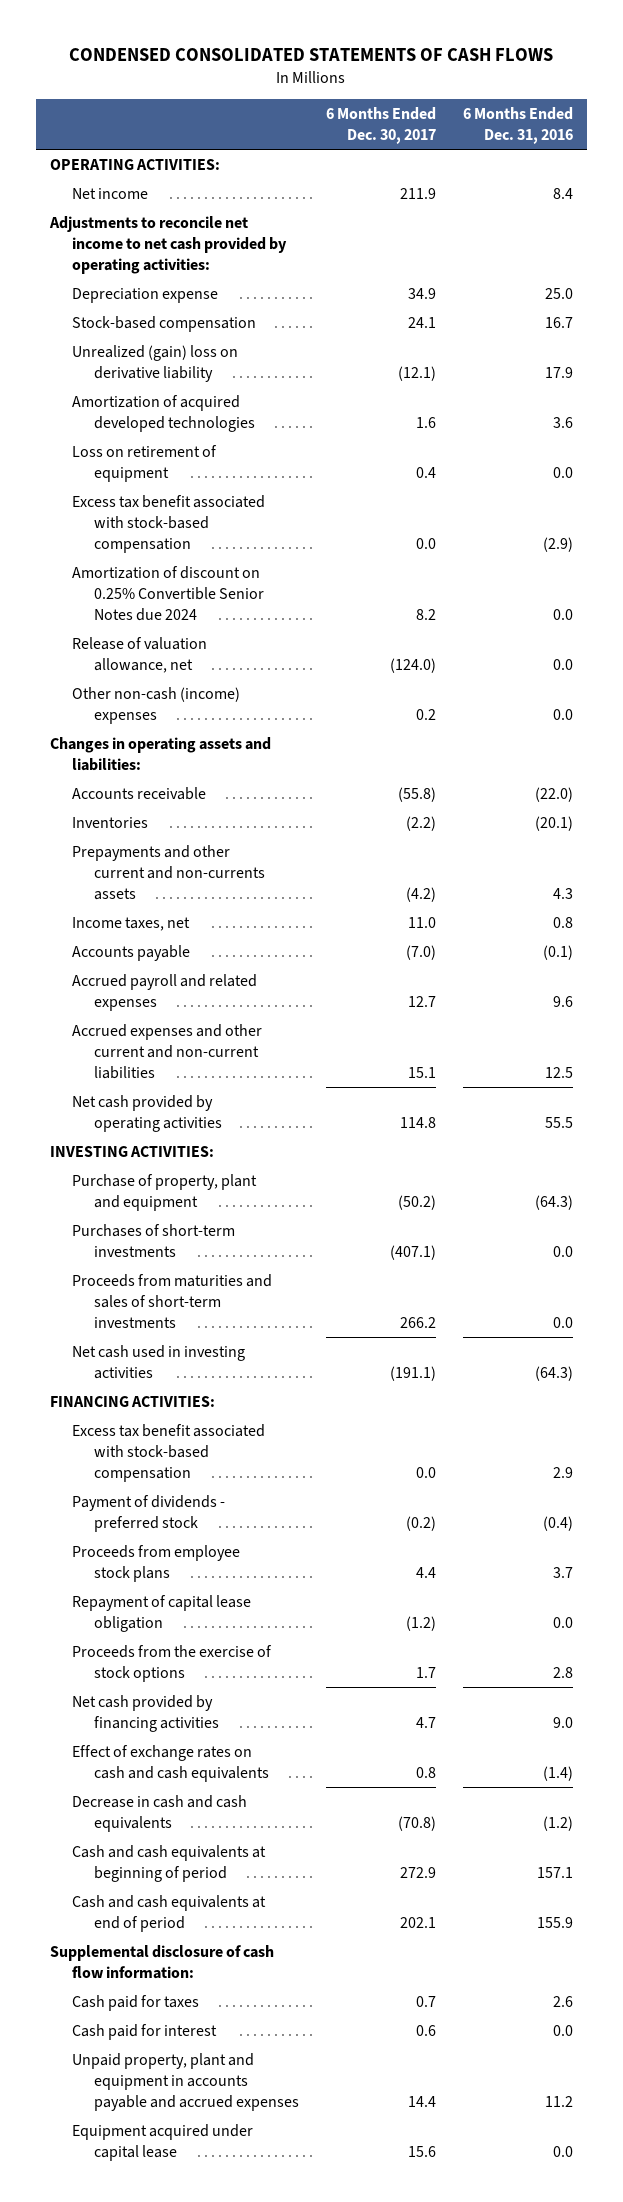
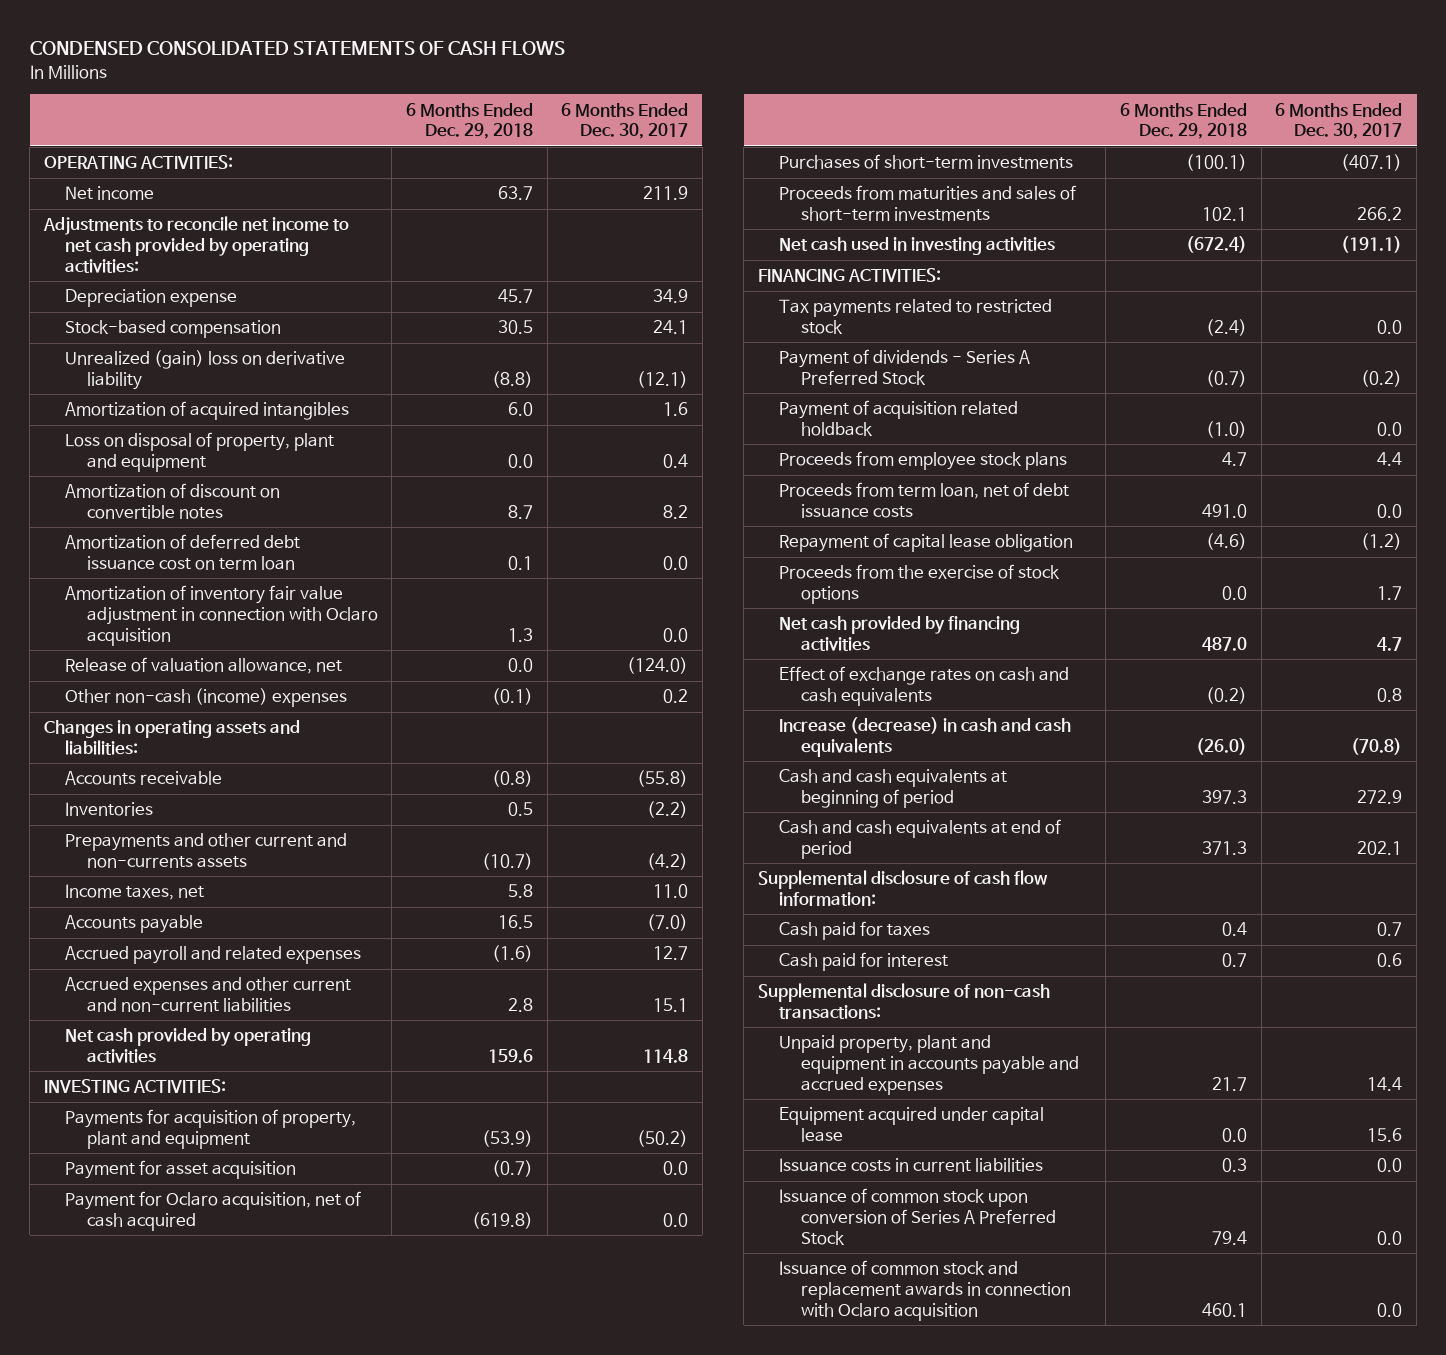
[463,107,574,145] 6 Months Ended Dec. 31, 2016 -> none
none -> [405,102,533,140] 6 Months Ended Dec. 29, 2018
[72,494,266,553] Excess tax benefit associated with stock-based compensation -> none
[72,394,256,432] Amortization of acquired developed technologies -> [65,401,350,421] Amortization of acquired intangibles
[72,444,218,482] Loss on retirement of equipment -> [65,432,335,472] Loss on disposal of property, plant and equipment
[72,565,265,621] Amortization of discount on 0.25% Convertible Senior Notes due 2024 -> [65,483,281,519] Amortization of discount on convertible notes
none -> [65,534,301,570] Amortization of deferred debt issuance cost on term loan
none -> [65,585,378,646] Amortization of inventory fair value adjustment in connection with Oclaro acquisition
[72,1173,258,1211] Purchase of property, plant and equipment -> [65,1109,357,1149] Payments for acquisition of property, plant and equipment
none -> [65,1160,297,1180] Payment for asset acquisition
none -> [65,1191,362,1231] Payment for Oclaro acquisition, net of cash acquired
[72,1423,266,1482] Excess tax benefit associated with stock-based compensation -> none
none -> [779,299,1053,334] Tax payments related to restricted stock
[72,1494,226,1532] Payment of dividends - preferred stock -> [779,349,1031,385] Payment of dividends - Series A Preferred Stock
none -> [779,400,1019,436] Payment of acquisition related holdback
none -> [779,482,1070,518] Proceeds from term loan, net of debt issuance costs
[72,1794,248,1832] Decrease in cash and cash equivalents -> [779,717,1072,757] Increase (decrease) in cash and cash equivalents
none -> [757,983,1050,1019] Supplemental disclosure of non-cash transactions:
none -> [779,1158,1044,1173] Issuance costs in current liabilities
none -> [779,1188,1056,1245] Issuance of common stock upon conversion of Series A Preferred Stock
none -> [779,1260,1071,1321] Issuance of common stock and replacement awards in connection with Oclaro acquisition

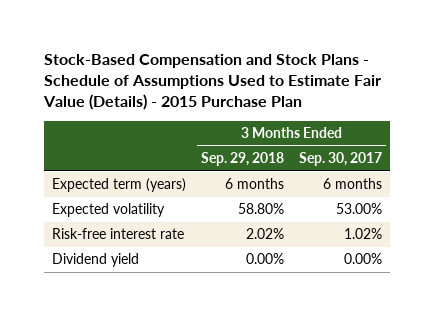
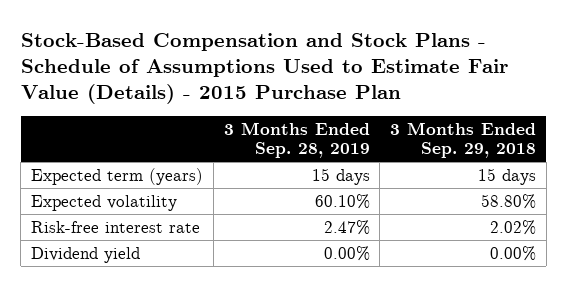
[299,152,383,167] Sep. 30, 2017 -> none
none -> [223,121,370,158] 3 Months Ended Sep. 28, 2019
[224,178,284,190] 6 months -> [478,168,537,186] 15 days

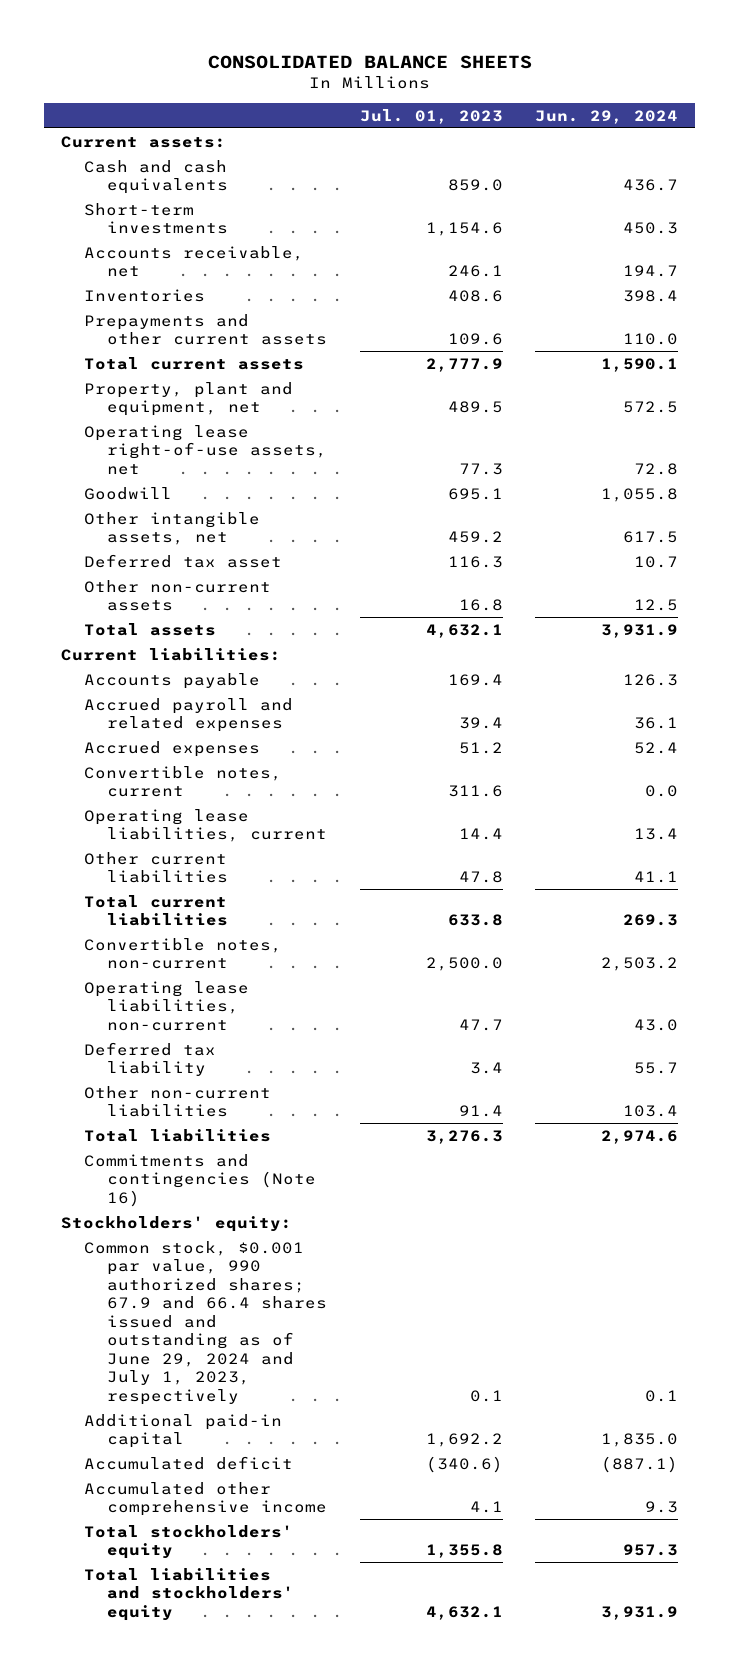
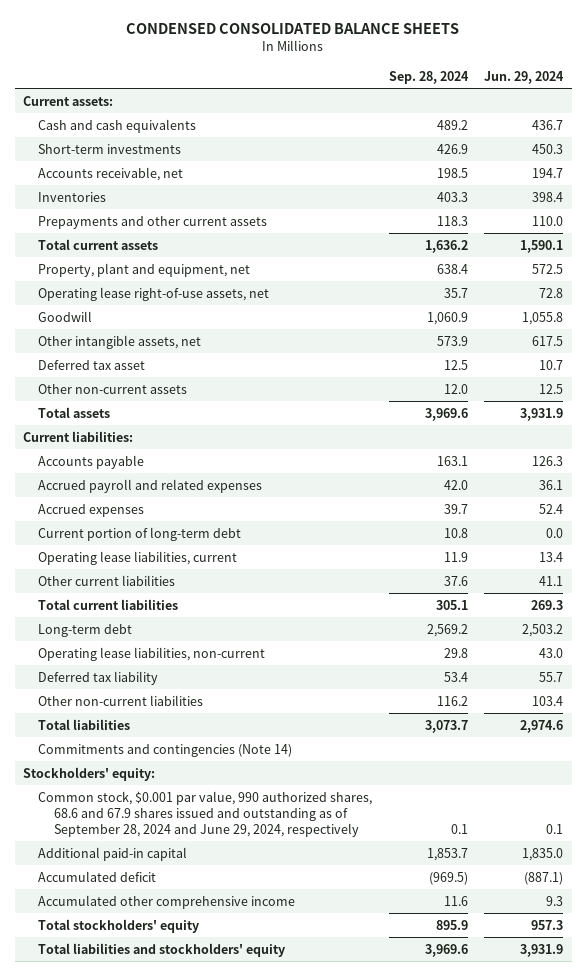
[207,54,532,69] CONSOLIDATED BALANCE SHEETS -> [126,23,460,35] CONDENSED CONSOLIDATED BALANCE SHEETS
[359,108,503,124] Jul. 01, 2023 -> none
none -> [388,70,469,84] Sep. 28, 2024
[83,765,282,798] Convertible notes, current -> none
none -> [38,526,242,541] Current portion of long-term debt
[83,937,282,970] Convertible notes, non-current -> [38,623,133,637] Long-term debt
[83,1153,316,1207] Commitments and contingencies (Note 16) -> [38,743,293,757] Commitments and contingencies (Note 14)
[83,1240,327,1405] Common stock, $0.001 par value, 990 authorized shares; 67.9 and 66.4 shares issued and outstanding as of June 29, 2024 and July 1, 2023, respectively -> [38,790,373,837] Common stock, $0.001 par value, 990 authorized shares, 68.6 and 67.9 shares issued and outstanding as of September 28, 2024 and June 29, 2024, respectively

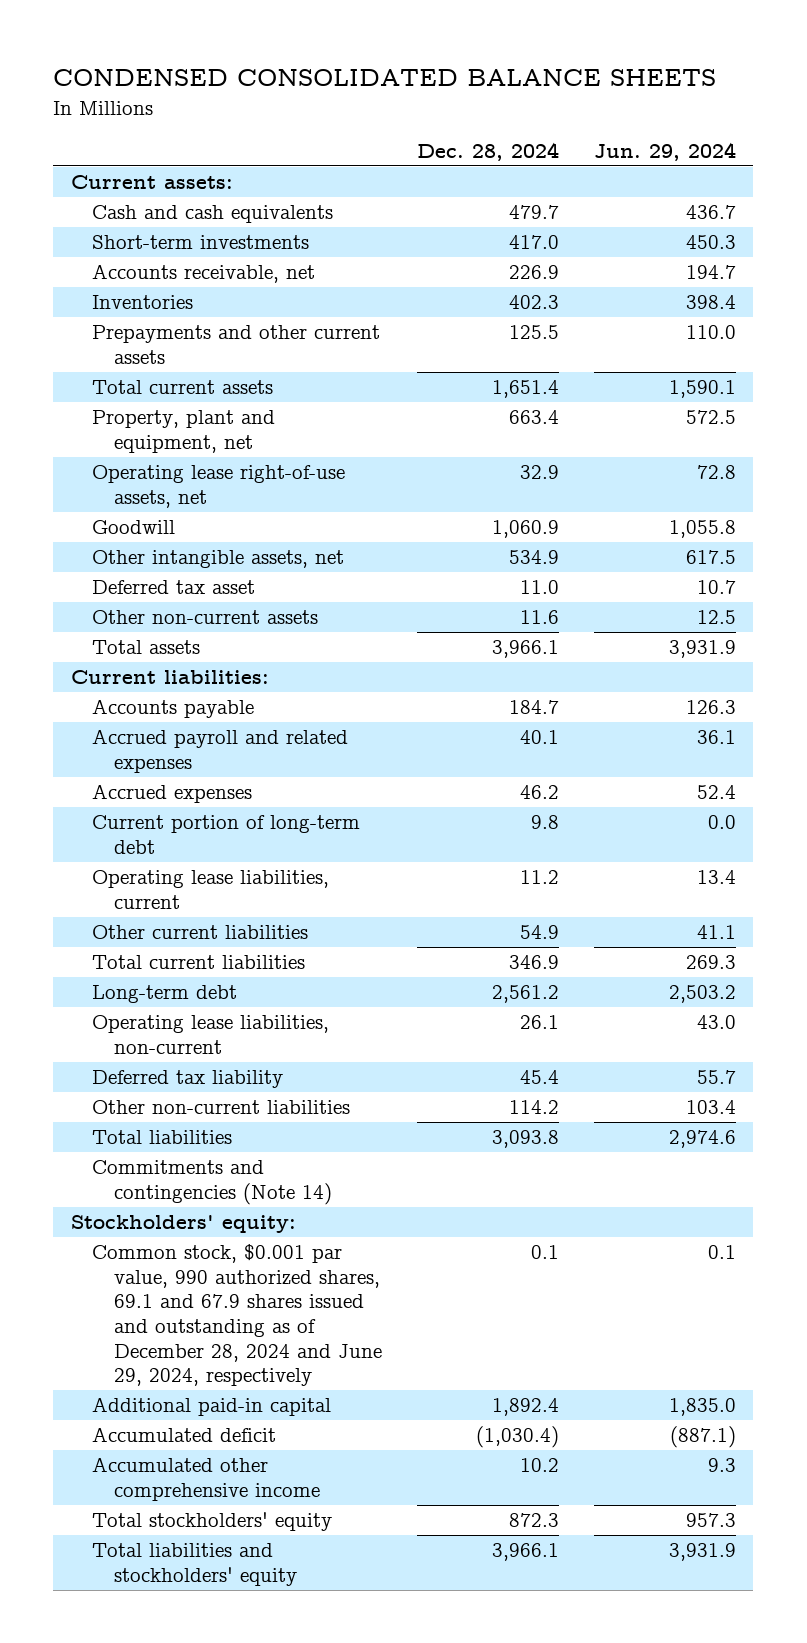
[388,70,469,84] Sep. 28, 2024 -> none
none -> [416,141,559,161] Dec. 28, 2024
[38,790,373,837] Common stock, $0.001 par value, 990 authorized shares, 68.6 and 67.9 shares issued and outstanding as of September 28, 2024 and June 29, 2024, respectively -> [92,1244,382,1387] Common stock, $0.001 par value, 990 authorized shares, 69.1 and 67.9 shares issued and outstanding as of December 28, 2024 and June 29, 2024, respectively

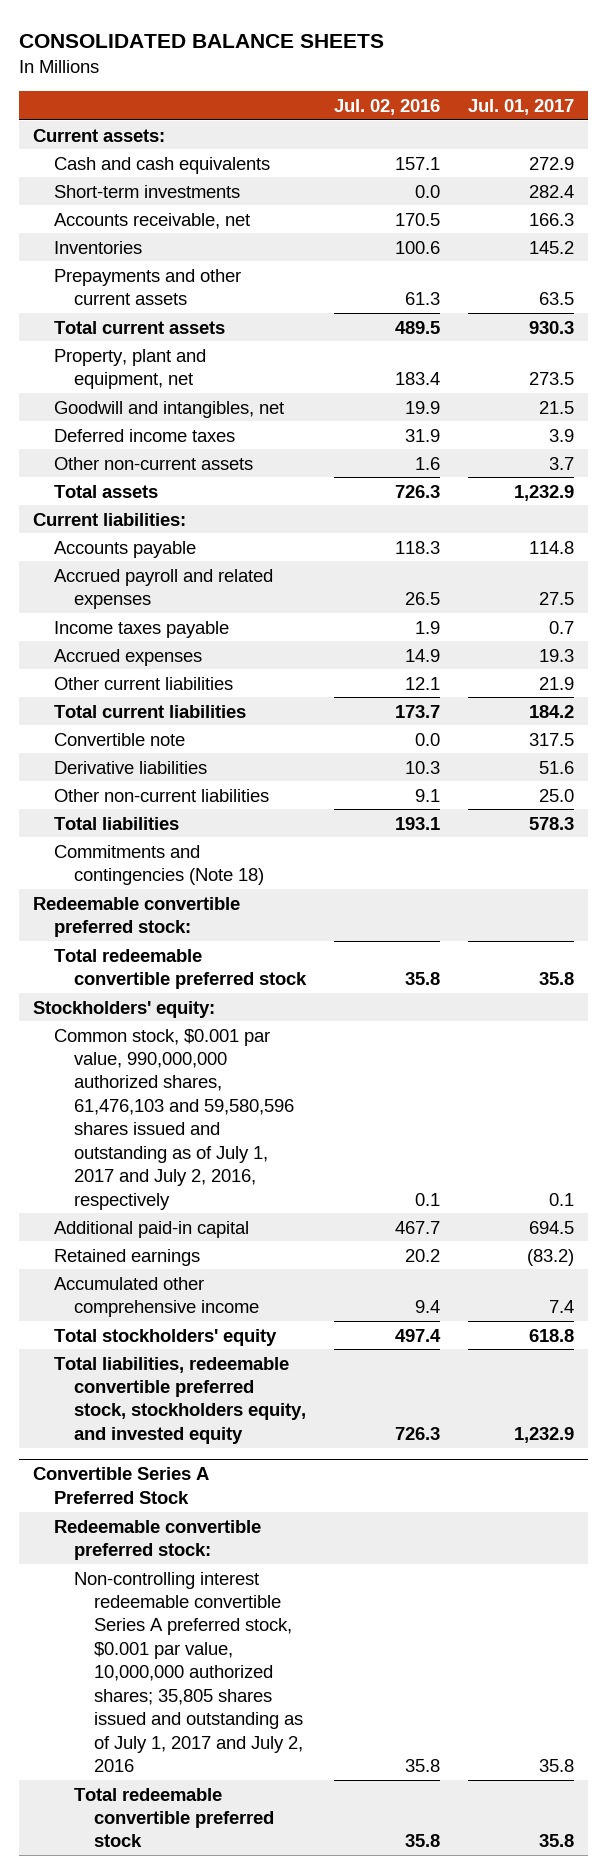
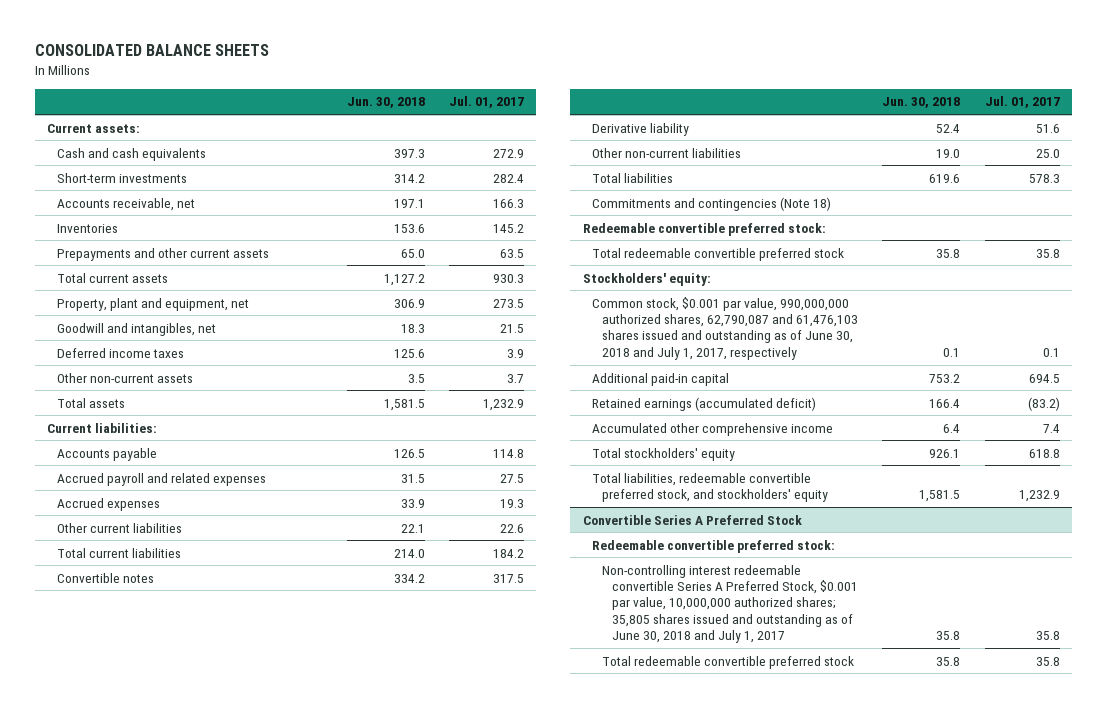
[333,98,440,115] Jul. 02, 2016 -> none
none -> [347,97,426,109] Jun. 30, 2018
[53,620,229,638] Income taxes payable -> none
[538,676,574,690] 21.9 -> [500,523,525,533] 22.6
[53,732,185,746] Convertible note -> [57,572,155,583] Convertible notes
[53,760,207,774] Derivative liabilities -> [592,122,690,136] Derivative liability
[53,1028,294,1210] Common stock, $0.001 par value, 990,000,000 authorized shares, 61,476,103 and 59,580,596 shares issued and outstanding as of July 1, 2017 and July 2, 2016, respectively -> [592,296,859,360] Common stock, $0.001 par value, 990,000,000 authorized shares, 62,790,087 and 61,476,103 shares issued and outstanding as of June 30, 2018 and July 1, 2017, respectively
[53,1248,200,1266] Retained earnings -> [592,396,817,411] Retained earnings (accumulated deficit)
[53,1356,306,1444] Total liabilities, redeemable convertible preferred stock, stockholders equity, and invested equity -> [592,472,829,502] Total liabilities, redeemable convertible preferred stock, and stockholders' equity
[73,1571,303,1772] Non-controlling interest redeemable convertible Series A preferred stock, $0.001 par value, 10,000,000 authorized shares; 35,805 shares issued and outstanding as of July 1, 2017 and July 2, 2016 -> [602,564,859,644] Non-controlling interest redeemable convertible Series A Preferred Stock, $0.001 par value, 10,000,000 authorized shares; 35,805 shares issued and outstanding as of June 30, 2018 and July 1, 2017

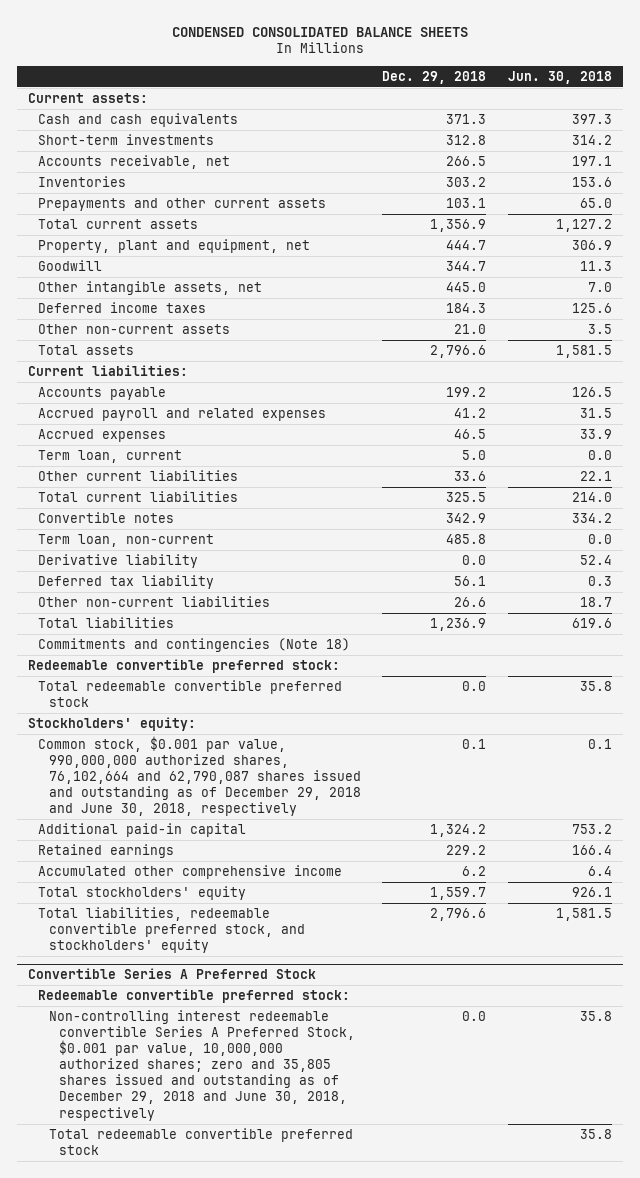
[35,44,270,57] CONSOLIDATED BALANCE SHEETS -> [172,26,469,37] CONDENSED CONSOLIDATED BALANCE SHEETS
[449,96,525,109] Jul. 01, 2017 -> none
none -> [382,70,487,84] Dec. 29, 2018
[57,322,217,336] Goodwill and intangibles, net -> none
none -> [38,260,103,272] Goodwill
none -> [38,281,263,296] Other intangible assets, net
none -> [38,450,183,464] Term loan, current
none -> [38,534,215,548] Term loan, non-current
none -> [38,575,215,590] Deferred tax liability
[936,148,961,158] 19.0 -> [580,597,613,608] 18.7
[592,296,859,360] Common stock, $0.001 par value, 990,000,000 authorized shares, 62,790,087 and 61,476,103 shares issued and outstanding as of June 30, 2018 and July 1, 2017, respectively -> [38,736,361,817] Common stock, $0.001 par value, 990,000,000 authorized shares, 76,102,664 and 62,790,087 shares issued and outstanding as of December 29, 2018 and June 30, 2018, respectively
[592,396,817,411] Retained earnings (accumulated deficit) -> [38,844,175,859] Retained earnings
[602,564,859,644] Non-controlling interest redeemable convertible Series A Preferred Stock, $0.001 par value, 10,000,000 authorized shares; 35,805 shares issued and outstanding as of June 30, 2018 and July 1, 2017 -> [48,1010,355,1121] Non-controlling interest redeemable convertible Series A Preferred Stock, $0.001 par value, 10,000,000 authorized shares; zero and 35,805 shares issued and outstanding as of December 29, 2018 and June 30, 2018, respectively

